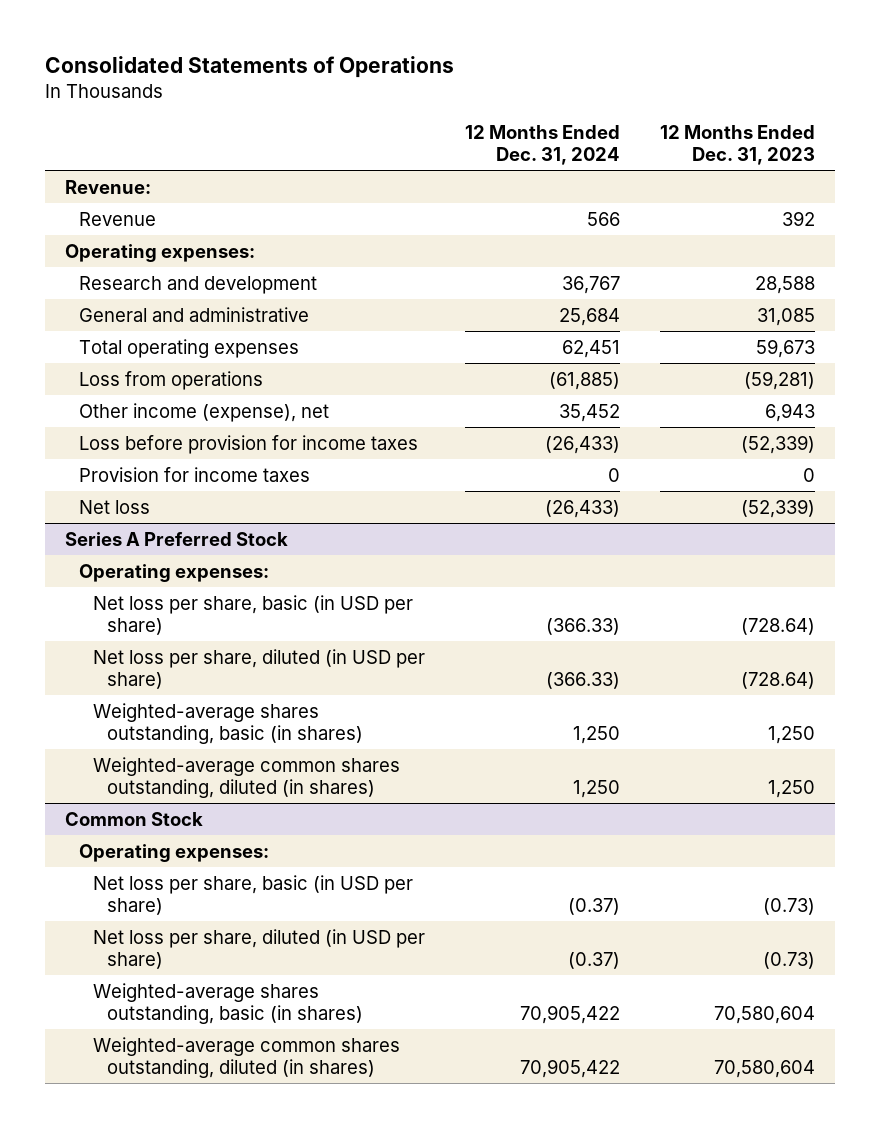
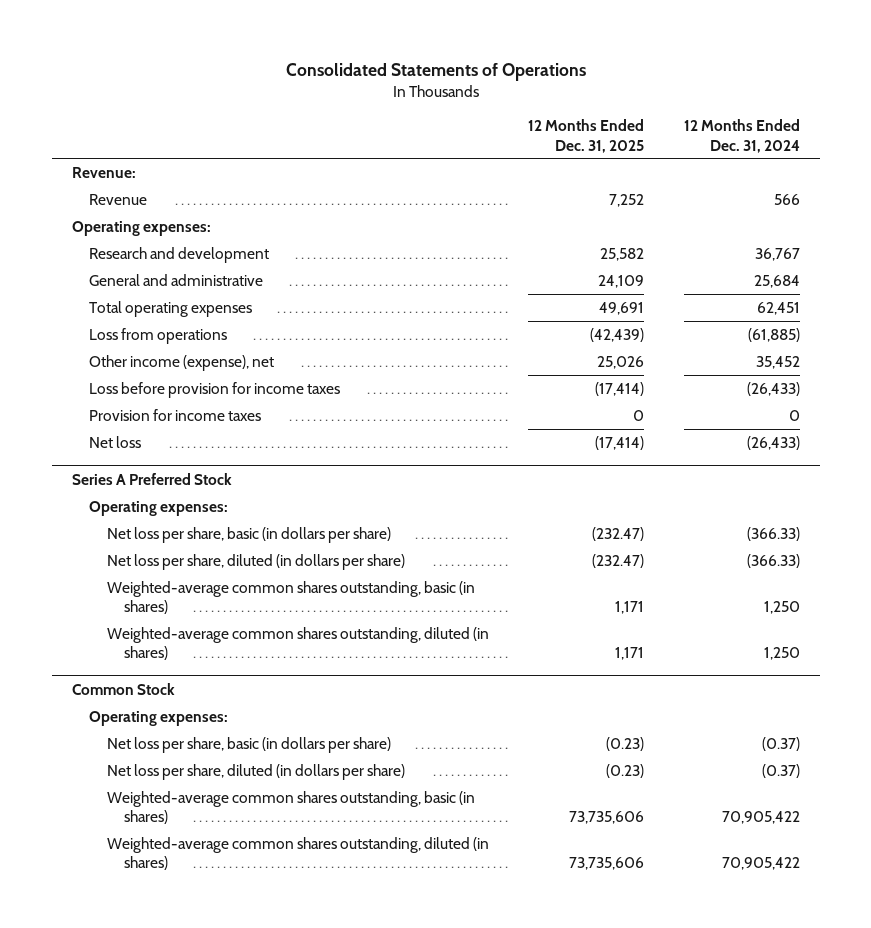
[659,124,815,166] 12 Months Ended Dec. 31, 2023 -> none
none -> [528,118,645,153] 12 Months Ended Dec. 31, 2025
[92,594,413,636] Net loss per share, basic (in USD per share) -> [106,526,391,543] Net loss per share, basic (in dollars per share)
[92,648,425,690] Net loss per share, diluted (in USD per share) -> [106,553,405,570] Net loss per share, diluted (in dollars per share)
[92,702,364,745] Weighted-average shares outstanding, basic (in shares) -> [106,580,475,615] Weighted-average common shares outstanding, basic (in shares)
[92,874,413,916] Net loss per share, basic (in USD per share) -> [106,736,391,753] Net loss per share, basic (in dollars per share)
[92,928,425,970] Net loss per share, diluted (in USD per share) -> [106,763,405,780] Net loss per share, diluted (in dollars per share)
[92,982,364,1025] Weighted-average shares outstanding, basic (in shares) -> [106,790,475,825] Weighted-average common shares outstanding, basic (in shares)

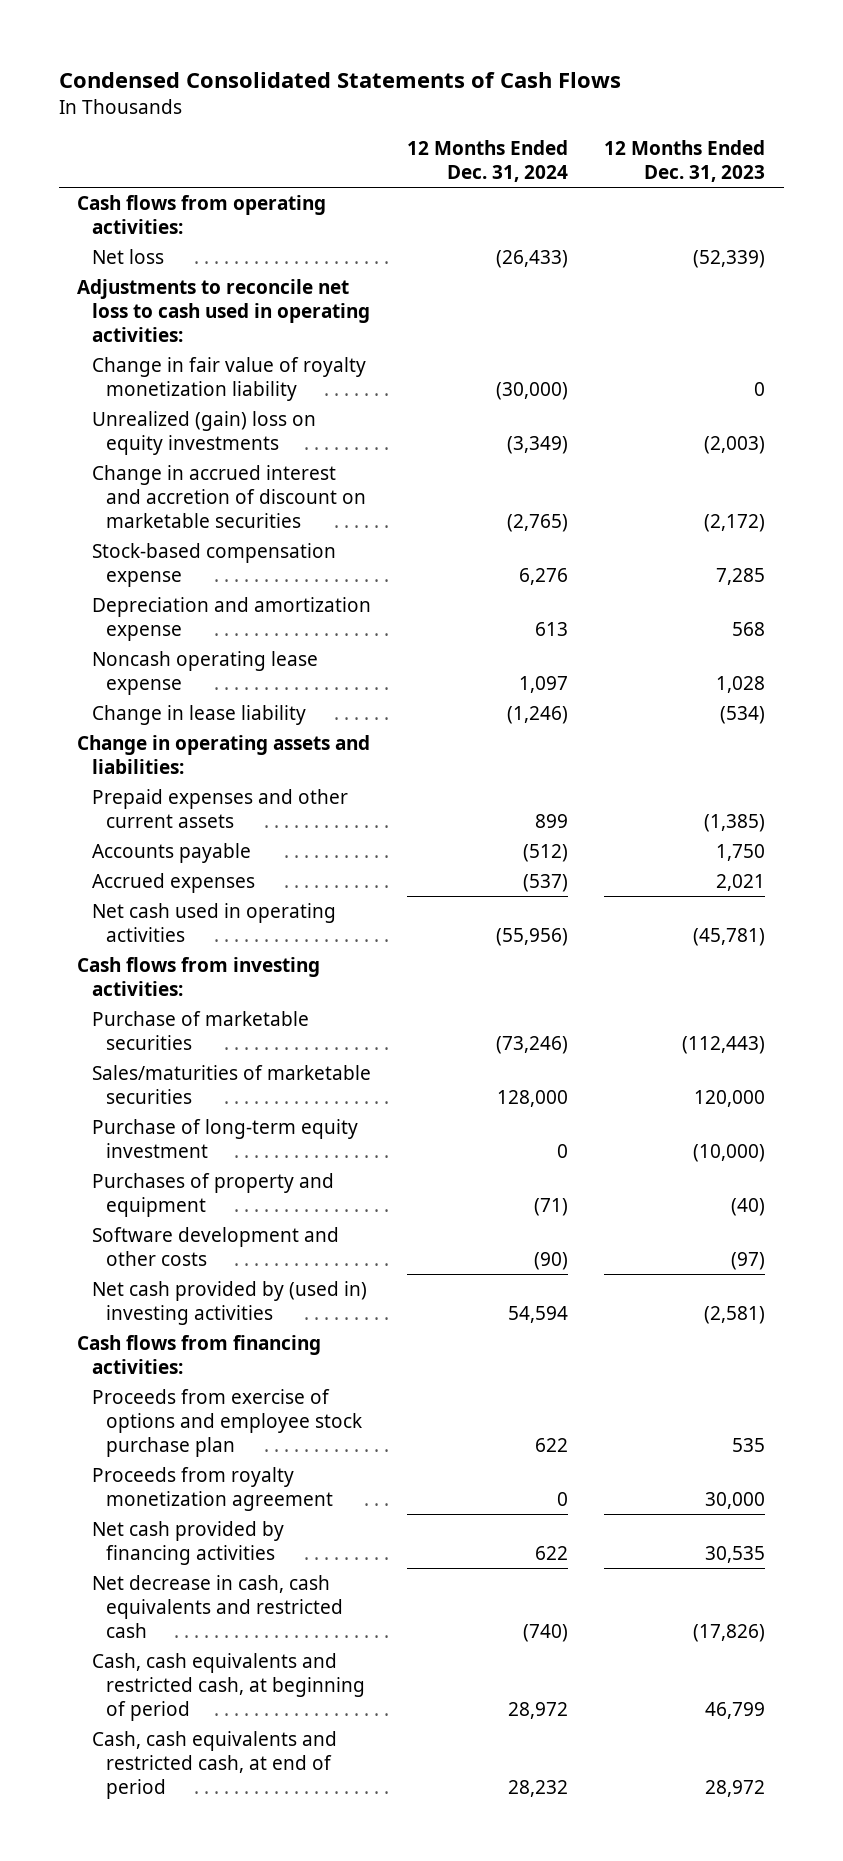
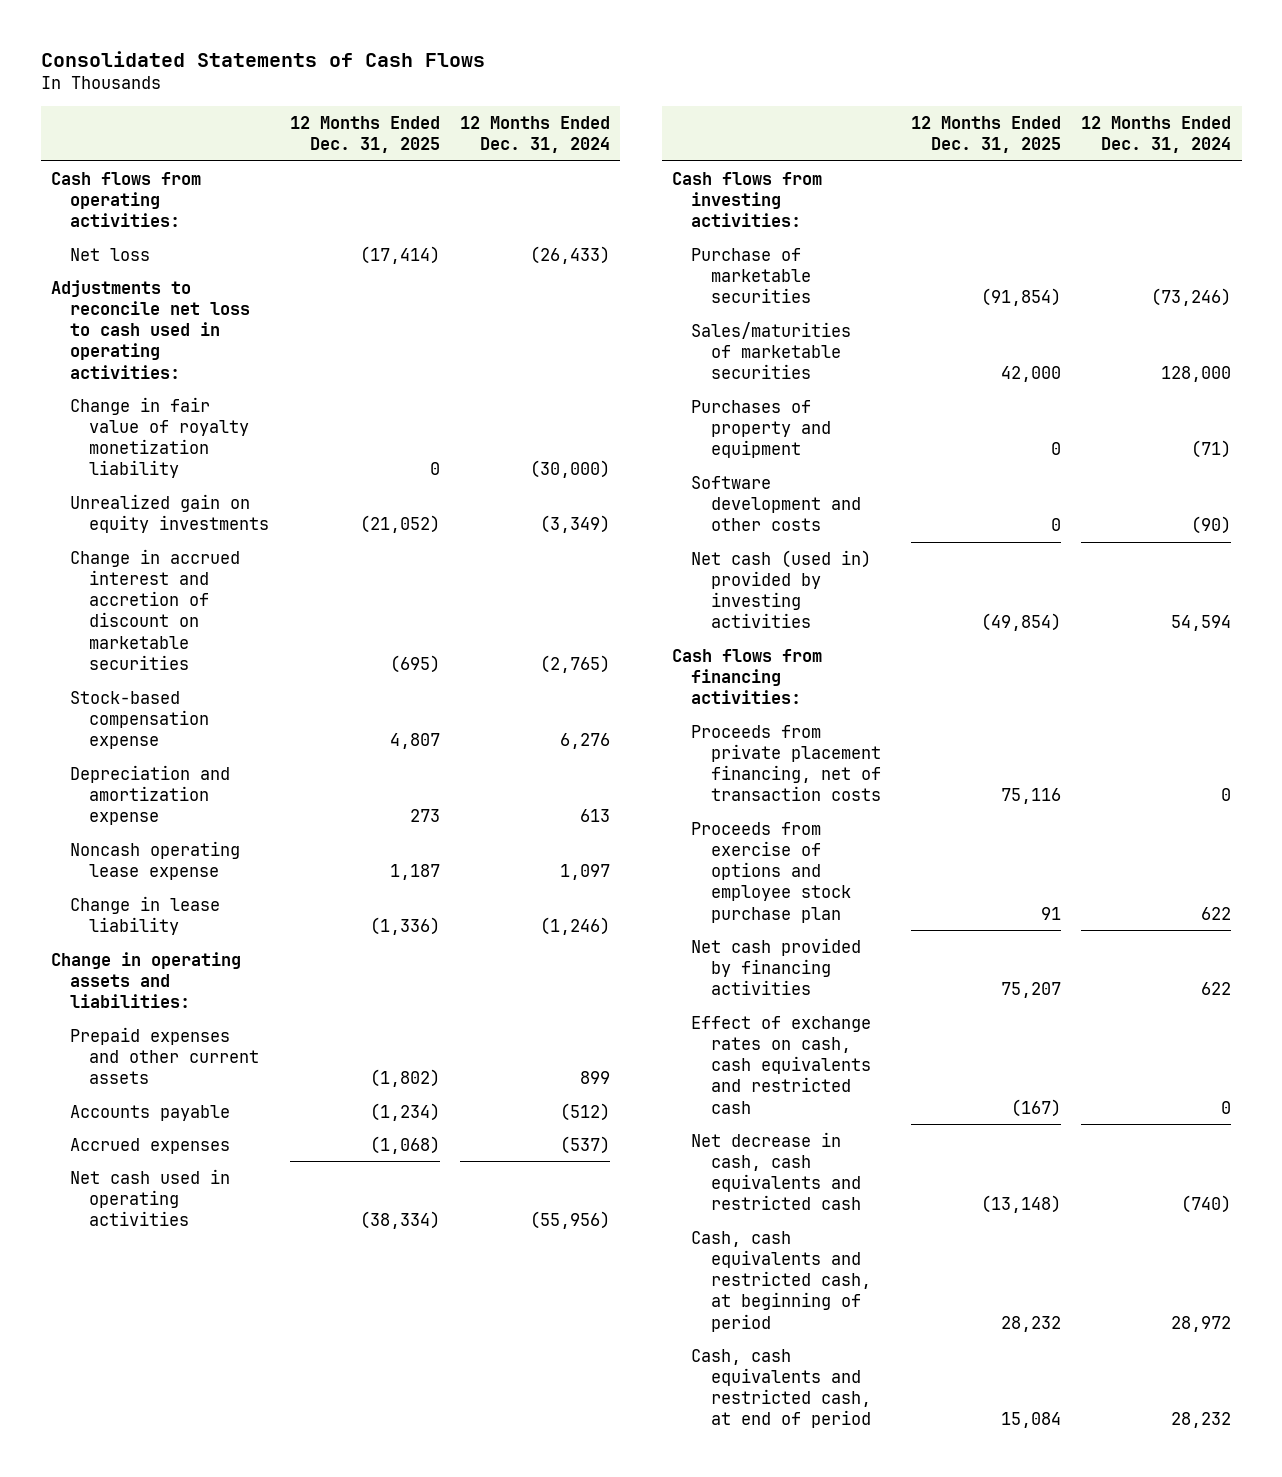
[58,72,621,89] Condensed Consolidated Statements of Cash Flows -> [40,50,485,67] Consolidated Statements of Cash Flows
[604,139,766,182] 12 Months Ended Dec. 31, 2023 -> none
none -> [289,115,440,154] 12 Months Ended Dec. 31, 2025
[91,411,316,455] Unrealized (gain) loss on equity investments -> [70,493,270,534] Unrealized gain on equity investments
[91,1119,358,1158] Purchase of long-term equity investment -> none
[91,1281,367,1325] Net cash provided by (used in) investing activities -> [691,549,872,629] Net cash (used in) provided by investing activities
none -> [691,724,881,802] Proceeds from private placement financing, net of transaction costs
[91,1467,333,1511] Proceeds from royalty monetization agreement -> none
none -> [691,1015,872,1114] Effect of exchange rates on cash, cash equivalents and restricted cash

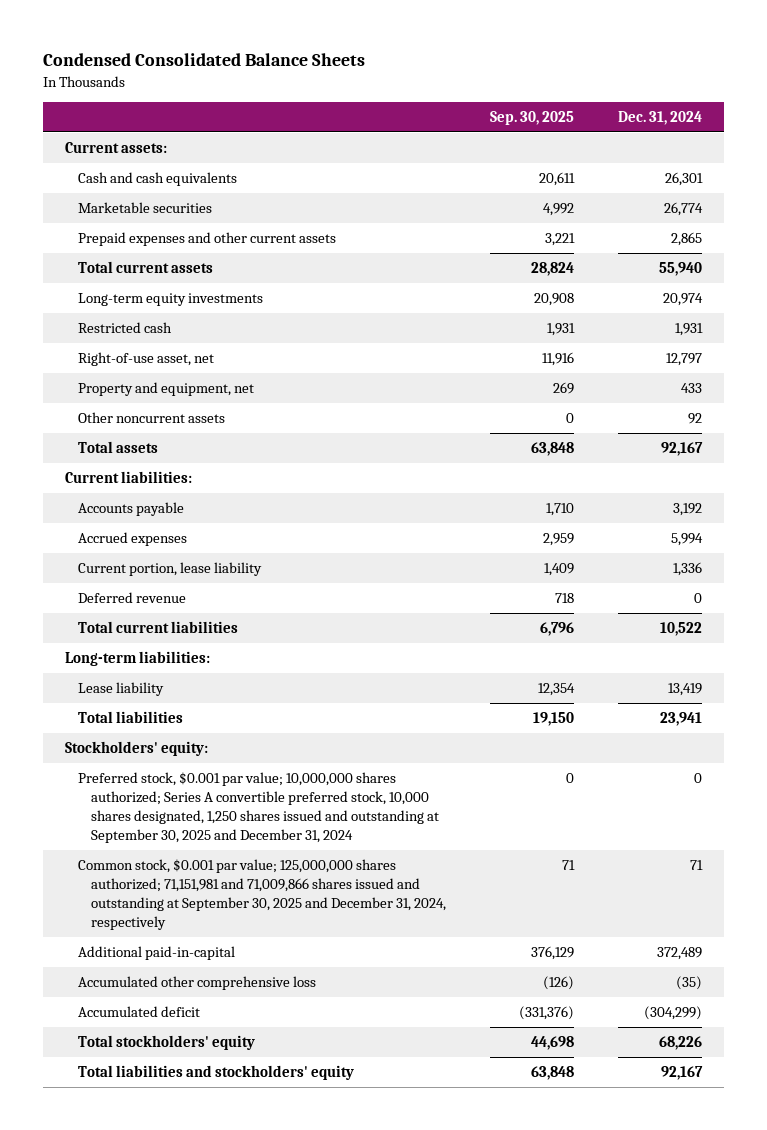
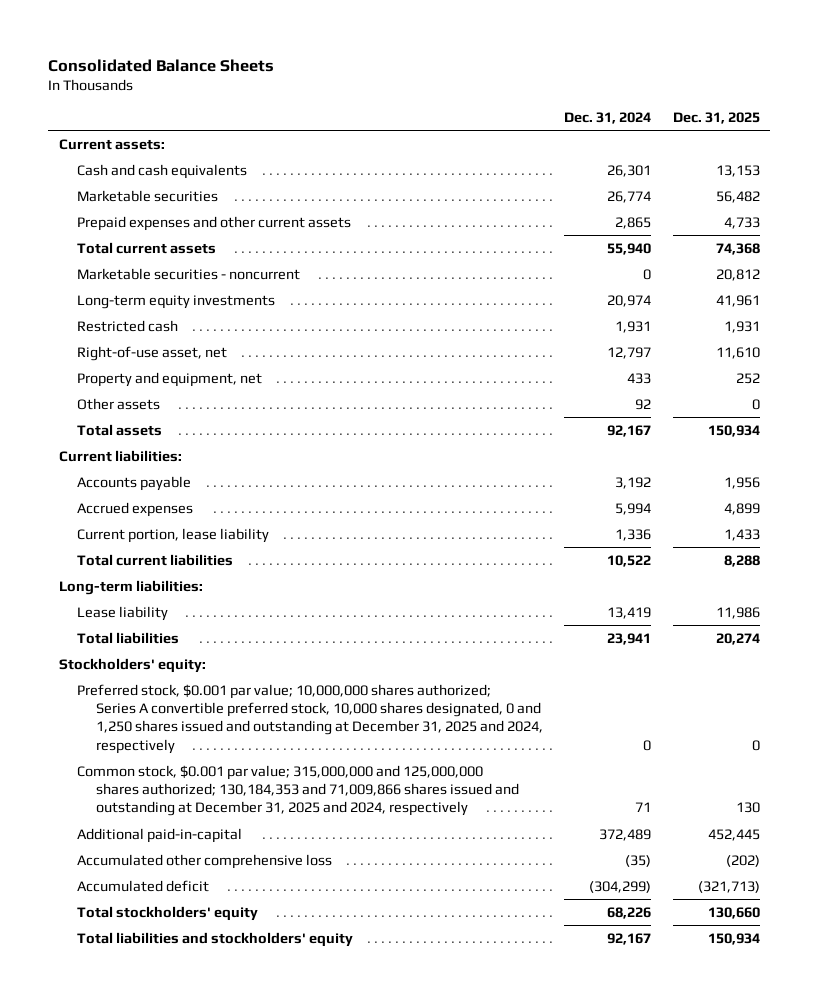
[42,53,365,67] Condensed Consolidated Balance Sheets -> [48,58,275,72] Consolidated Balance Sheets
[489,110,574,125] Sep. 30, 2025 -> none
none -> [672,112,760,125] Dec. 31, 2025
none -> [77,267,301,280] Marketable securities - noncurrent
[77,412,225,424] Other noncurrent assets -> [77,397,161,410] Other assets
[77,592,186,604] Deferred revenue -> none
[77,772,439,843] Preferred stock, $0.001 par value; 10,000,000 shares authorized; Series A convertible preferred stock, 10,000 shares designated, 1,250 shares issued and outstanding at September 30, 2025 and December 31, 2024 -> [77,683,543,754] Preferred stock, $0.001 par value; 10,000,000 shares authorized; Series A convertible preferred stock, 10,000 shares designated, 0 and 1,250 shares issued and outstanding at December 31, 2025 and 2024, respectively
[77,859,446,930] Common stock, $0.001 par value; 125,000,000 shares authorized; 71,151,981 and 71,009,866 shares issued and outstanding at September 30, 2025 and December 31, 2024, respectively -> [77,764,519,817] Common stock, $0.001 par value; 315,000,000 and 125,000,000 shares authorized; 130,184,353 and 71,009,866 shares issued and outstanding at December 31, 2025 and 2024, respectively

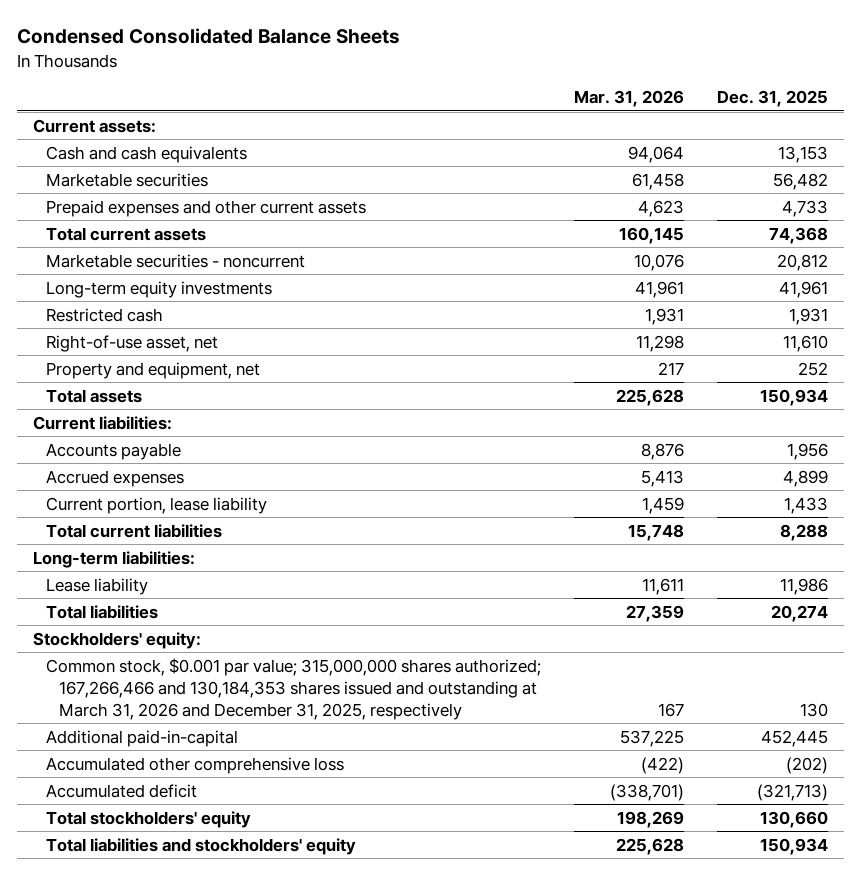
[48,58,275,72] Consolidated Balance Sheets -> [16,28,400,45] Condensed Consolidated Balance Sheets
[564,112,652,125] Dec. 31, 2024 -> none
none -> [574,90,685,108] Mar. 31, 2026
[77,397,161,410] Other assets -> none
[77,683,543,754] Preferred stock, $0.001 par value; 10,000,000 shares authorized; Series A convertible preferred stock, 10,000 shares designated, 0 and 1,250 shares issued and outstanding at December 31, 2025 and 2024, respectively -> none
[77,764,519,817] Common stock, $0.001 par value; 315,000,000 and 125,000,000 shares authorized; 130,184,353 and 71,009,866 shares issued and outstanding at December 31, 2025 and 2024, respectively -> [46,657,542,720] Common stock, $0.001 par value; 315,000,000 shares authorized; 167,266,466 and 130,184,353 shares issued and outstanding at March 31, 2026 and December 31, 2025, respectively

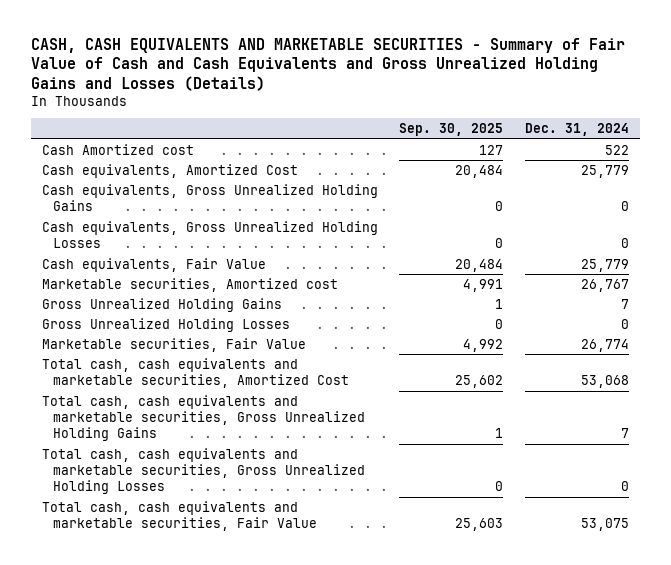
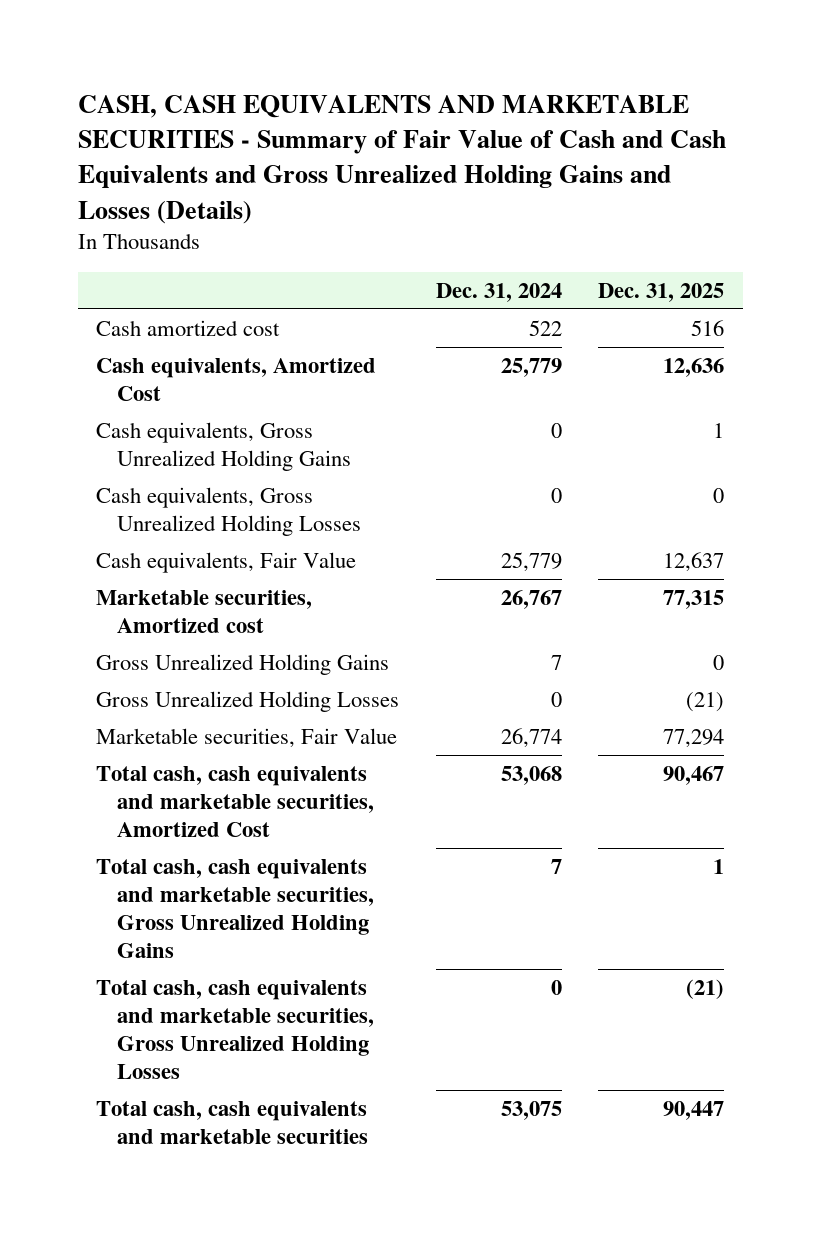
[399,122,504,136] Sep. 30, 2025 -> none
none -> [598,282,725,302] Dec. 31, 2025
[41,143,194,155] Cash Amortized cost -> [95,319,280,336] Cash amortized cost
[41,500,318,531] Total cash, cash equivalents and marketable securities, Fair Value -> [95,1100,369,1144] Total cash, cash equivalents and marketable securities

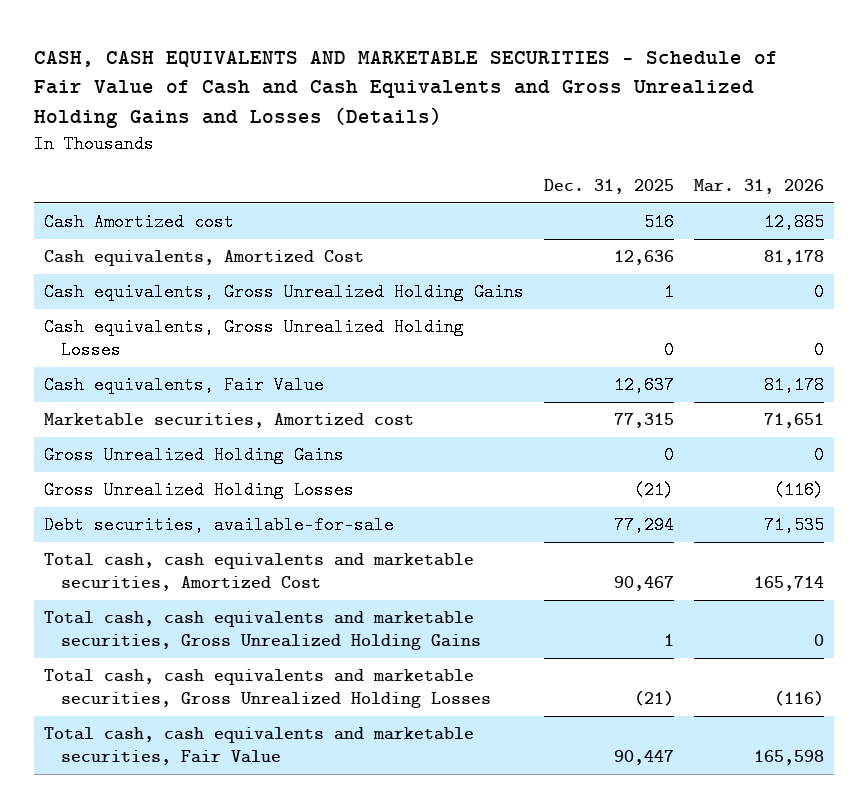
[77,94,726,224] CASH, CASH EQUIVALENTS AND MARKETABLE SECURITIES - Summary of Fair Value of Cash and Cash Equivalents and Gross Unrealized Holding Gains and Losses (Details) -> [33,50,778,128] CASH, CASH EQUIVALENTS AND MARKETABLE SECURITIES - Schedule of Fair Value of Cash and Cash Equivalents and Gross Unrealized Holding Gains and Losses (Details)
[435,282,562,302] Dec. 31, 2024 -> none
none -> [694,179,825,195] Mar. 31, 2026
[95,319,280,336] Cash amortized cost -> [43,213,234,232] Cash Amortized cost
[95,727,397,748] Marketable securities, Fair Value -> [43,516,394,535] Debt securities, available-for-sale
[95,1100,369,1144] Total cash, cash equivalents and marketable securities -> [43,727,474,766] Total cash, cash equivalents and marketable securities, Fair Value

